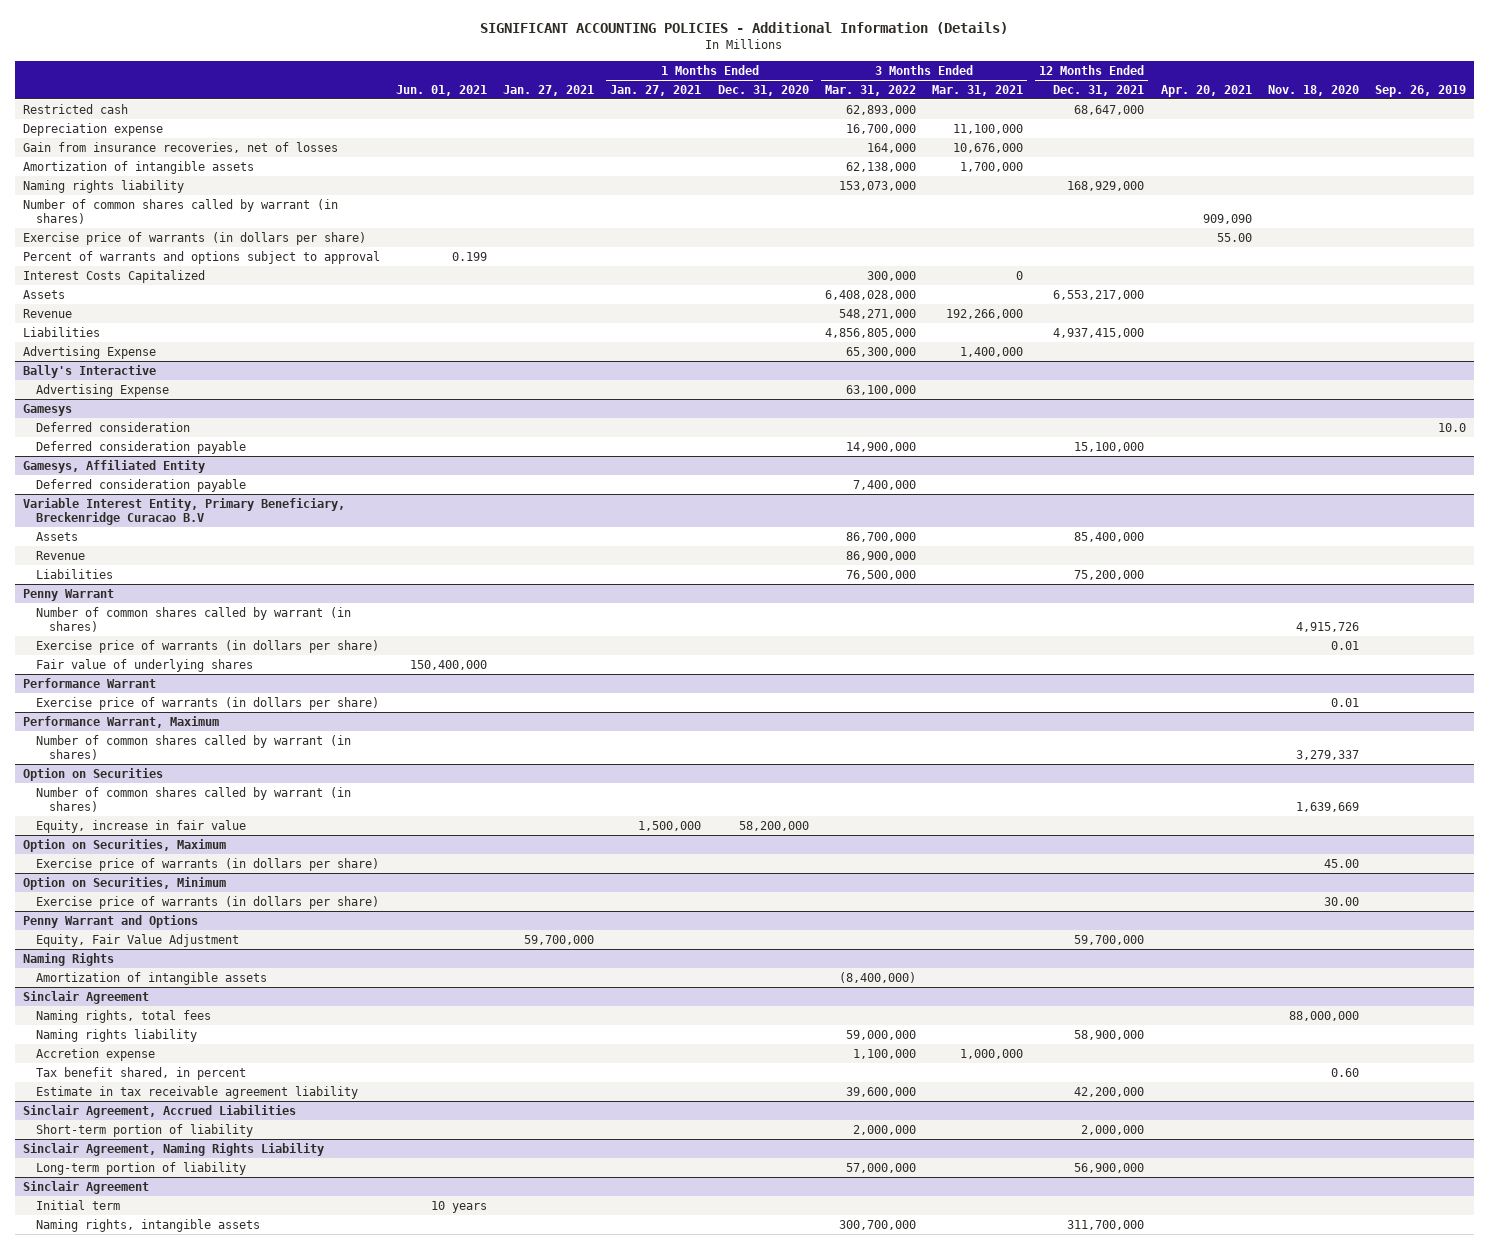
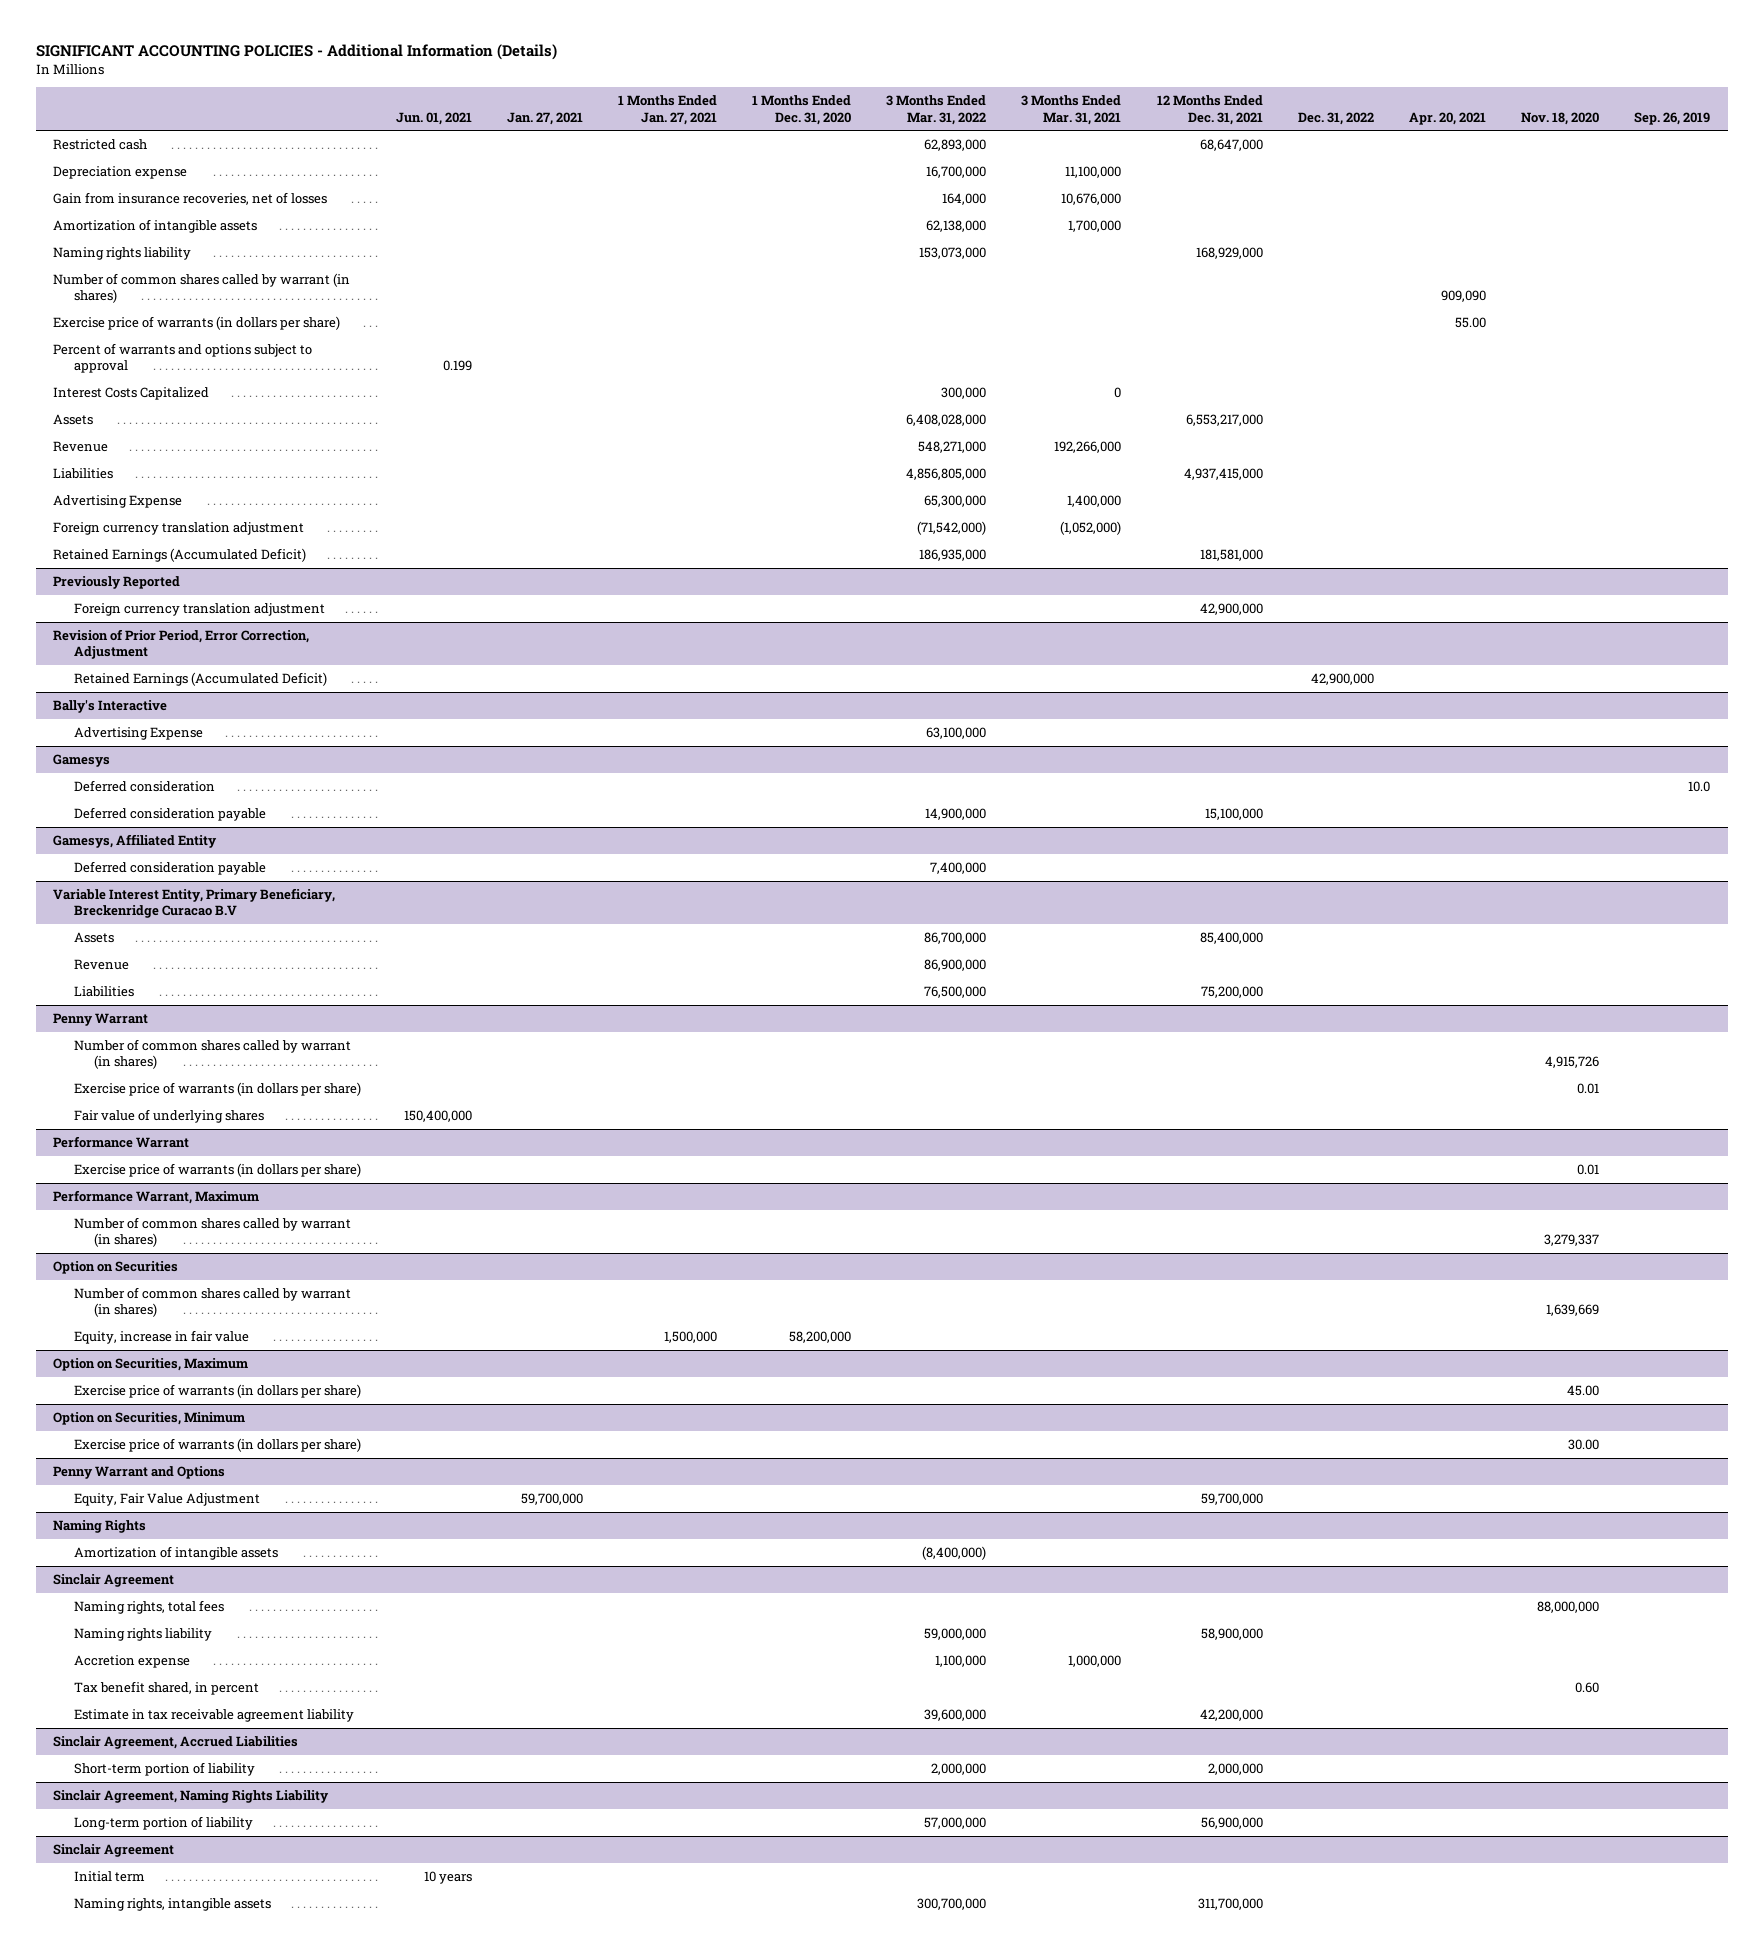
none -> [1297,111,1374,125] Dec. 31, 2022
none -> [53,522,305,536] Foreign currency translation adjustment
none -> [53,548,307,563] Retained Earnings (Accumulated Deficit)
none -> [53,576,181,590] Previously Reported
none -> [73,603,325,617] Foreign currency translation adjustment
none -> [53,629,310,660] Revision of Prior Period, Error Correction, Adjustment
none -> [73,672,327,687] Retained Earnings (Accumulated Deficit)

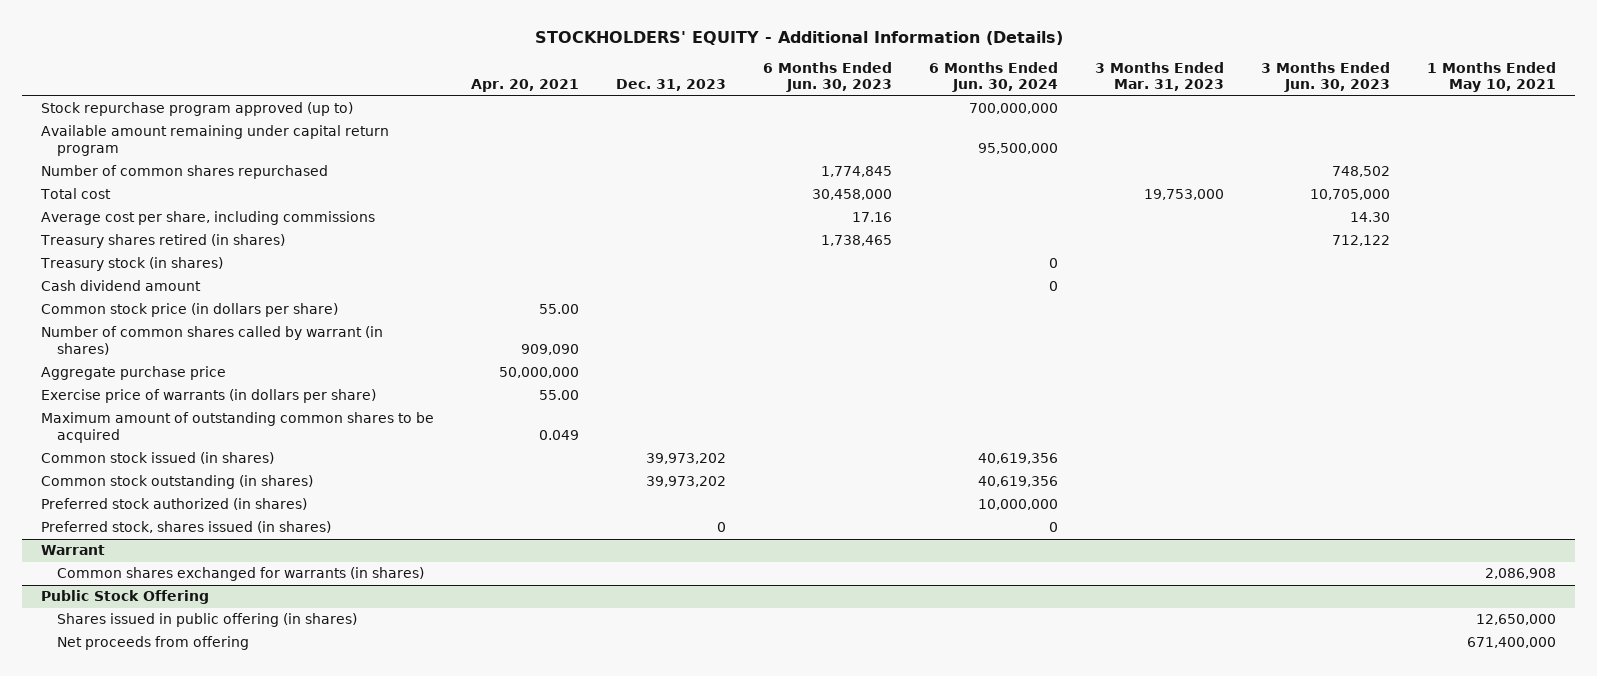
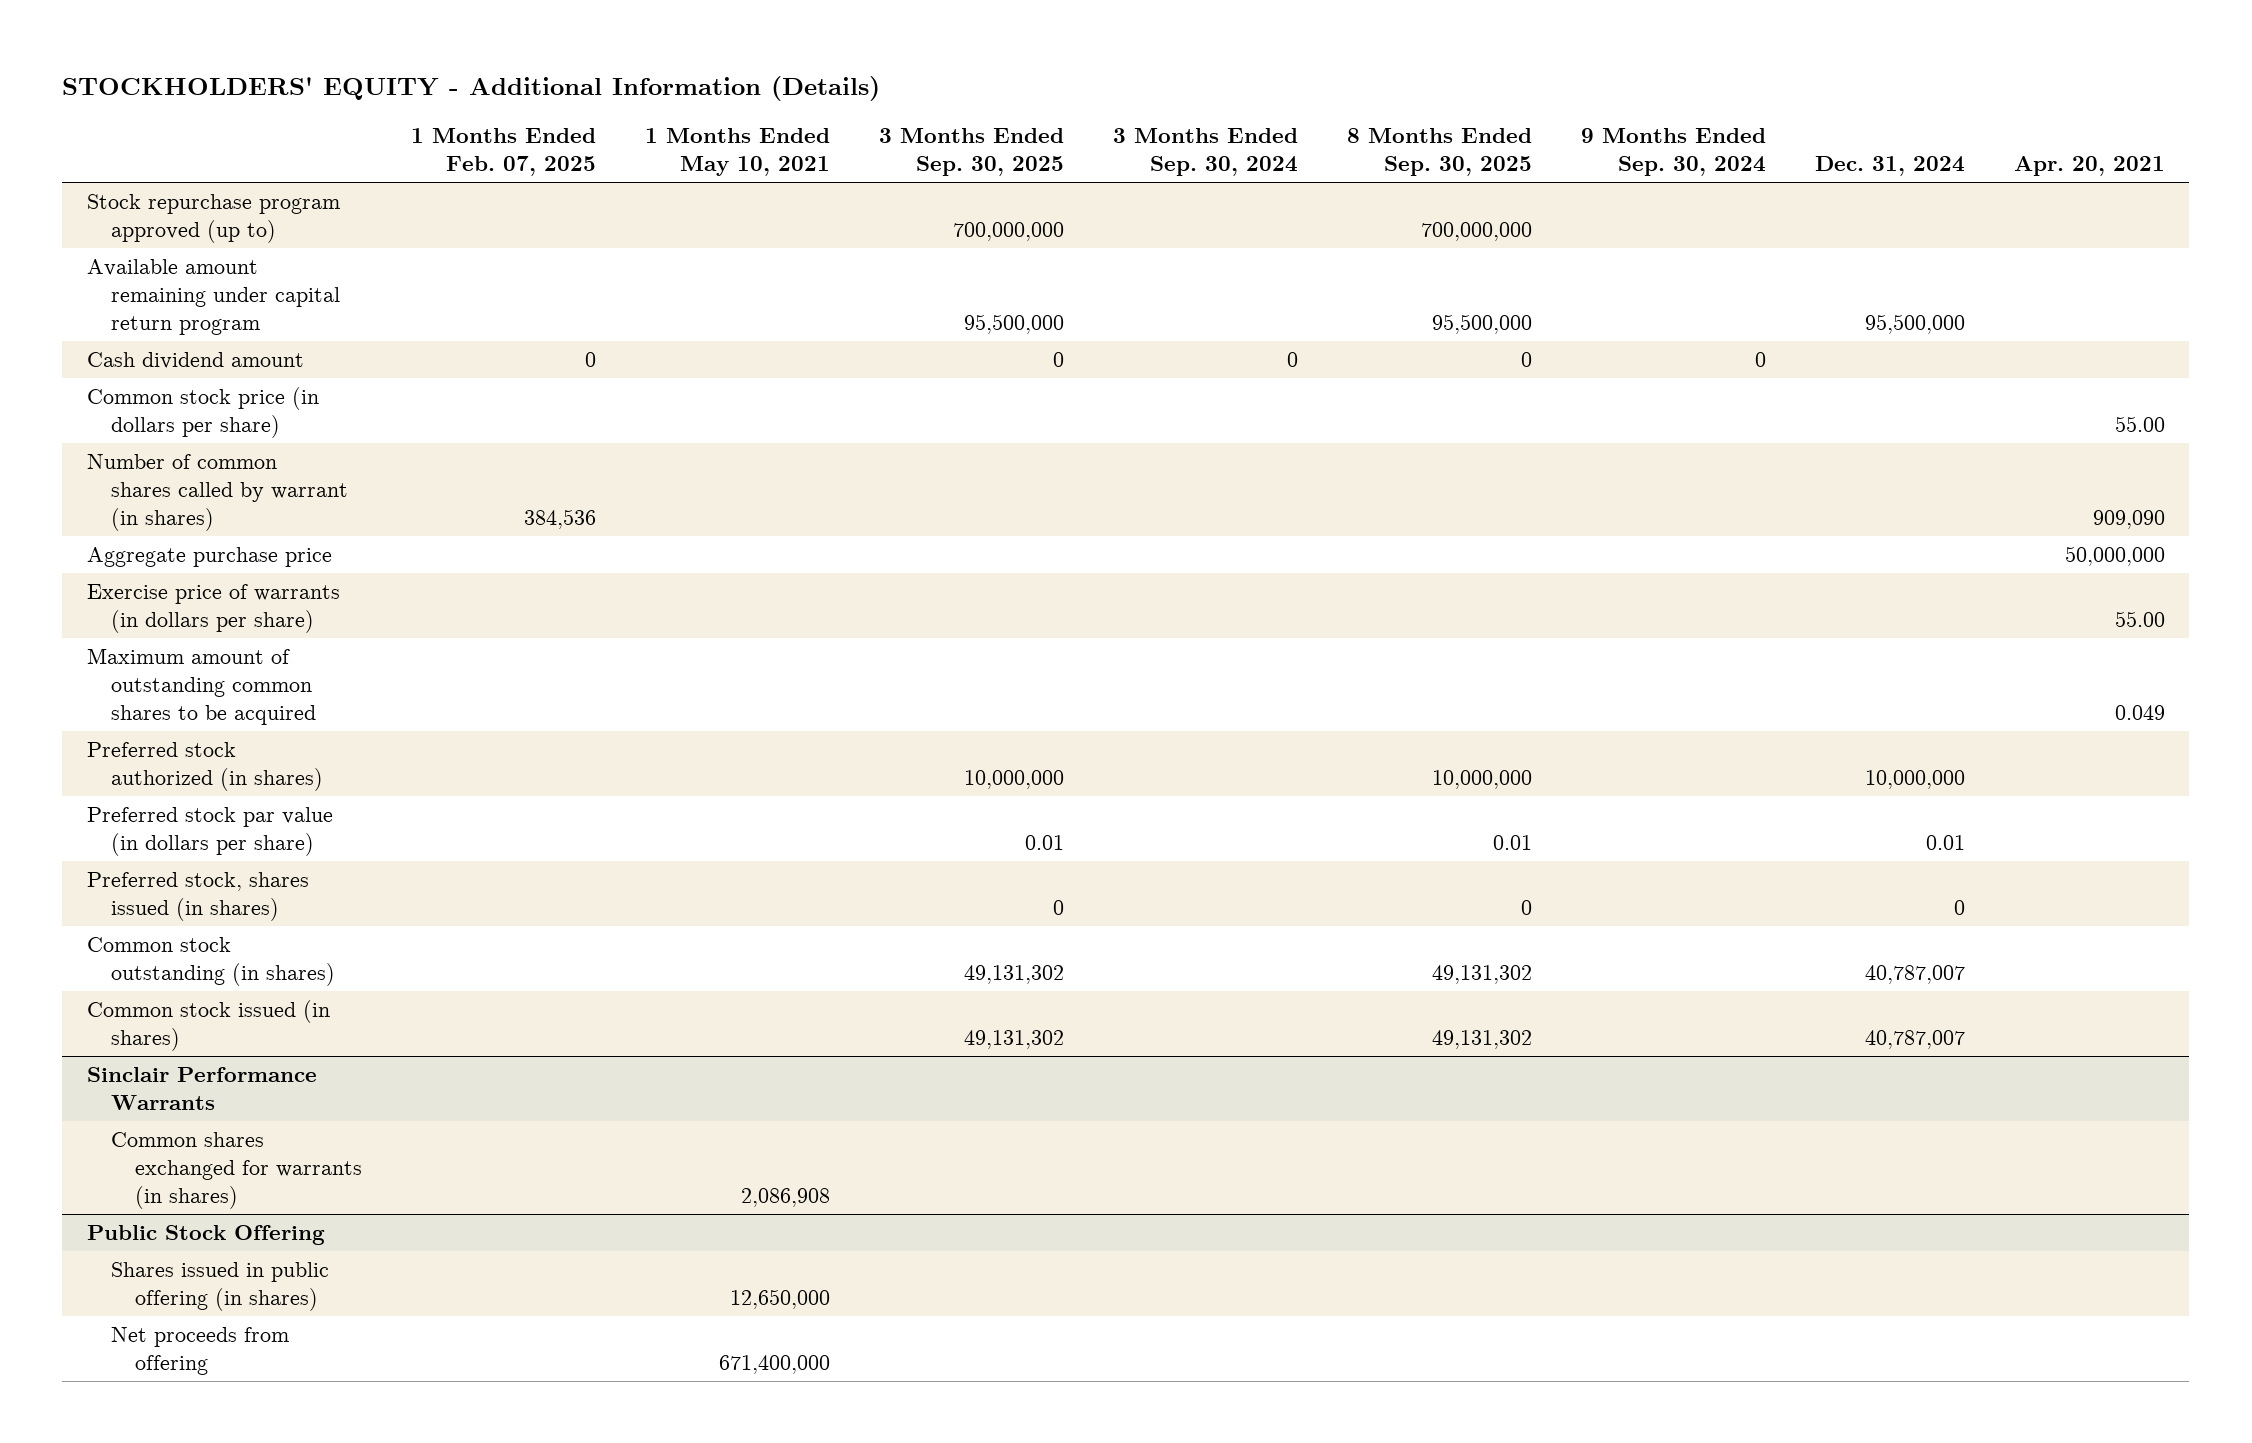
[615,79,726,92] Dec. 31, 2023 -> none
[763,61,893,93] 6 Months Ended Jun. 30, 2023 -> none
[929,61,1059,93] 6 Months Ended Jun. 30, 2024 -> none
[1095,61,1225,92] 3 Months Ended Mar. 31, 2023 -> none
[1261,61,1391,93] 3 Months Ended Jun. 30, 2023 -> none
none -> [411,128,597,176] 1 Months Ended Feb. 07, 2025
none -> [878,128,1064,176] 3 Months Ended Sep. 30, 2025
none -> [1112,128,1298,176] 3 Months Ended Sep. 30, 2024
none -> [1346,128,1532,176] 8 Months Ended Sep. 30, 2025
none -> [1580,128,1766,176] 9 Months Ended Sep. 30, 2024
none -> [1814,155,1965,176] Dec. 31, 2024
[40,165,328,180] Number of common shares repurchased -> none
[39,188,111,200] Total cost -> none
[40,211,375,226] Average cost per share, including commissions -> none
[39,234,285,249] Treasury shares retired (in shares) -> none
[39,257,223,272] Treasury stock (in shares) -> none
none -> [86,807,333,856] Preferred stock par value (in dollars per share)
[40,475,313,490] Common stock outstanding (in shares) -> [86,937,335,986] Common stock outstanding (in shares)
[40,452,274,465] Common stock issued (in shares) -> [86,1000,330,1051] Common stock issued (in shares)
[40,545,105,556] Warrant -> [86,1067,317,1110] Sinclair Performance Warrants

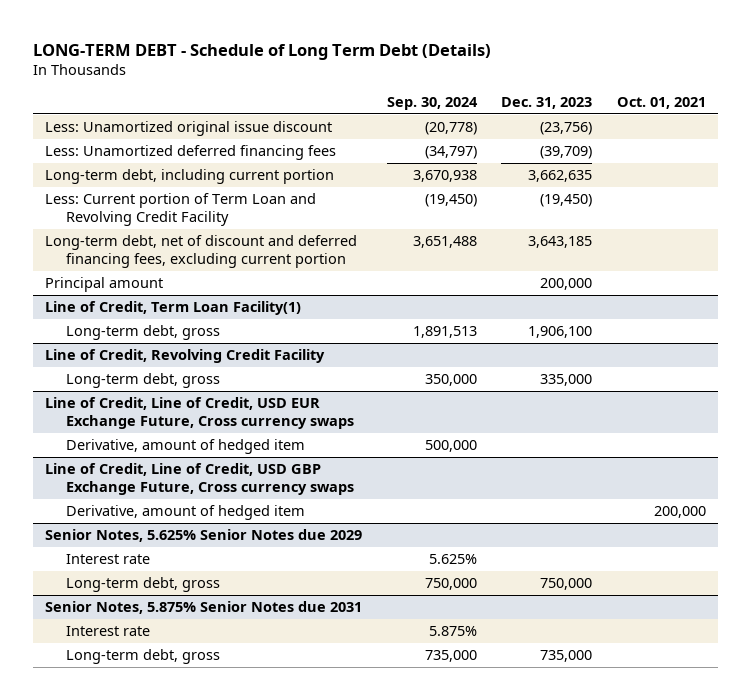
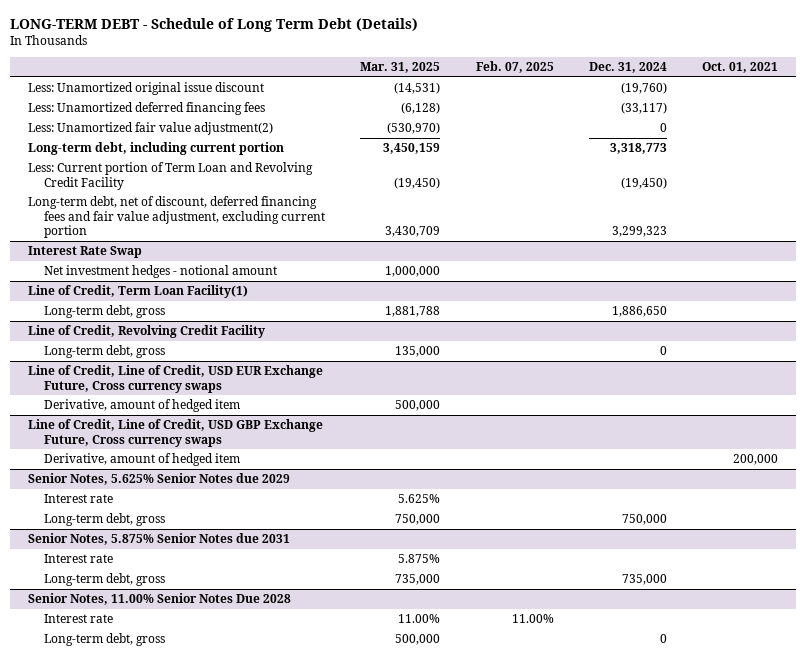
[386,96,478,110] Sep. 30, 2024 -> none
[501,96,593,109] Dec. 31, 2023 -> none
none -> [360,62,441,74] Mar. 31, 2025
none -> [475,61,554,74] Feb. 07, 2025
none -> [589,62,668,74] Dec. 31, 2024
none -> [27,122,273,136] Less: Unamortized fair value adjustment(2)
[45,277,164,293] Principal amount -> none
[45,235,358,269] Long-term debt, net of discount and deferred financing fees, excluding current portion -> [27,196,326,239] Long-term debt, net of discount, deferred financing fees and fair value adjustment, excluding current portion
none -> [27,246,142,259] Interest Rate Swap
none -> [44,265,278,279] Net investment hedges - notional amount
none -> [27,593,291,606] Senior Notes, 11.00% Senior Notes Due 2028
none -> [44,614,114,624] Interest rate
none -> [44,633,166,647] Long-term debt, gross

